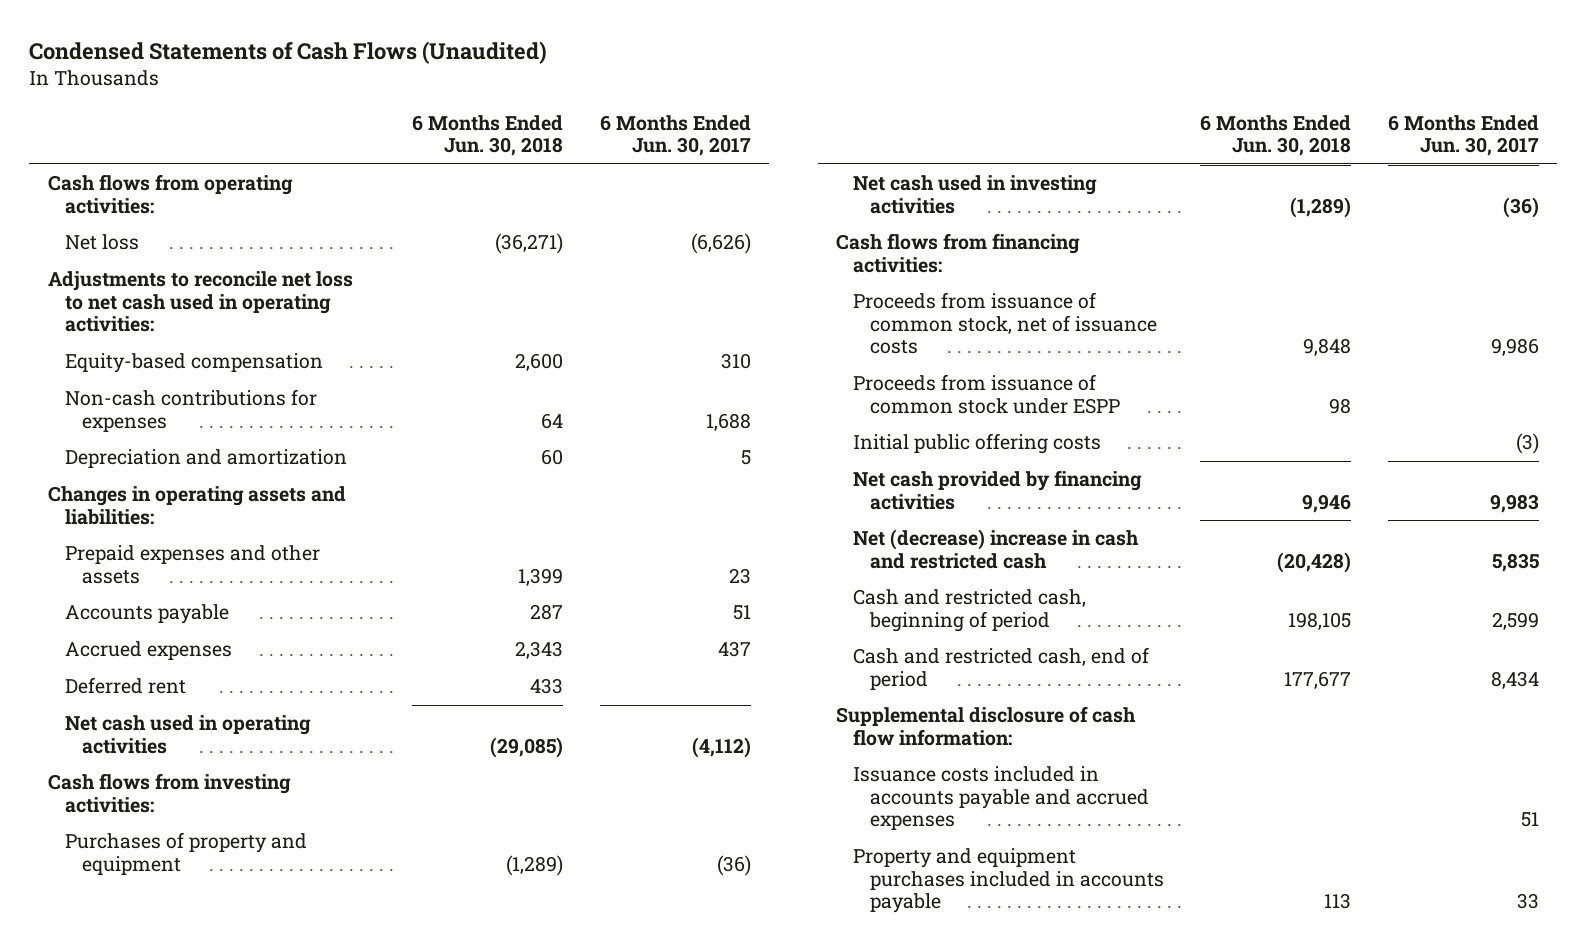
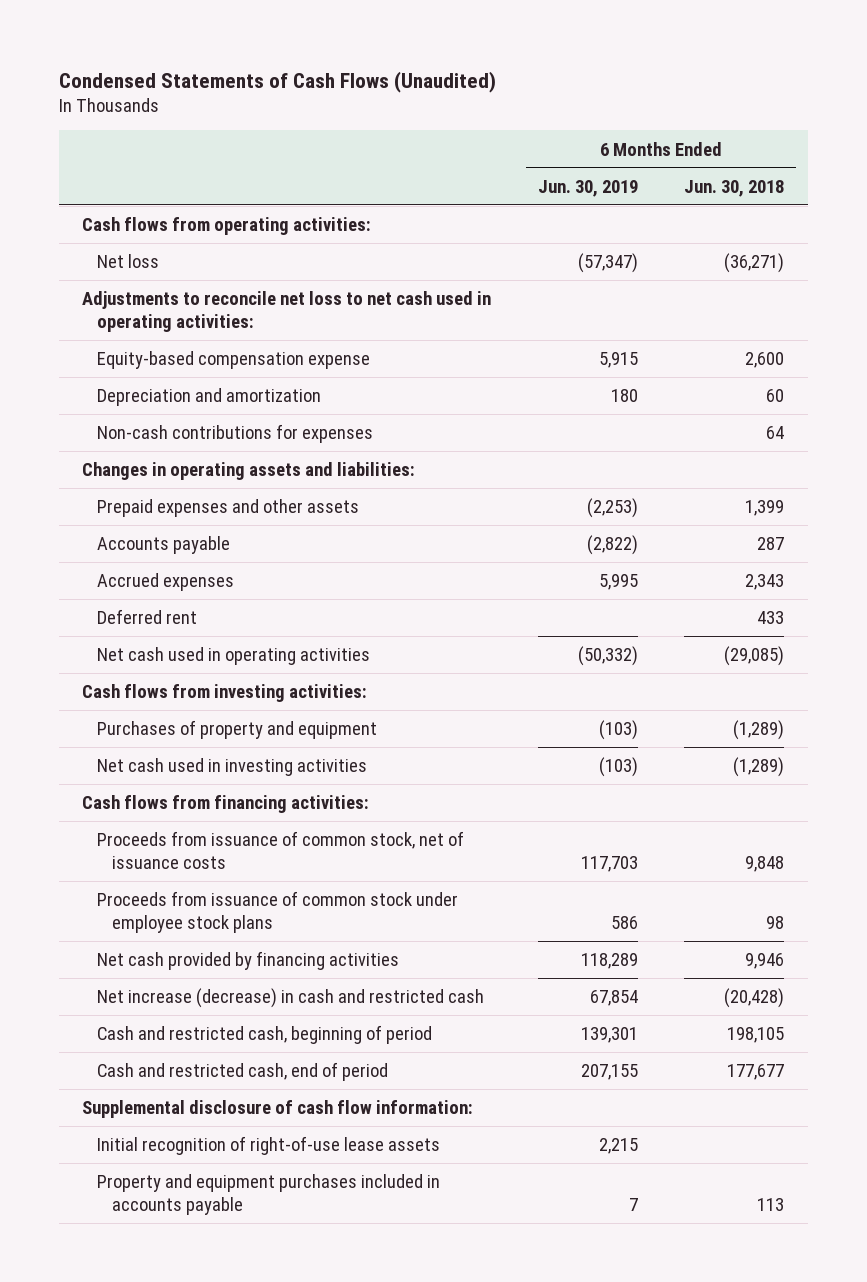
[599,115,751,157] 6 Months Ended Jun. 30, 2017 -> none
none -> [537,179,638,197] Jun. 30, 2019
[64,353,323,374] Equity-based compensation -> [97,351,371,370] Equity-based compensation expense
[64,389,317,432] Non-cash contributions for expenses -> [97,424,374,444] Non-cash contributions for expenses
[852,433,1101,455] Initial public offering costs -> none
[852,374,1120,414] Proceeds from issuance of common stock under ESPP -> [97,891,459,934] Proceeds from issuance of common stock under employee stock plans
[852,529,1139,569] Net (decrease) increase in cash and restricted cash -> [97,988,485,1009] Net increase (decrease) in cash and restricted cash
[852,766,1149,831] Issuance costs included in accounts payable and accrued expenses -> none
none -> [97,1136,441,1156] Initial recognition of right-of-use lease assets

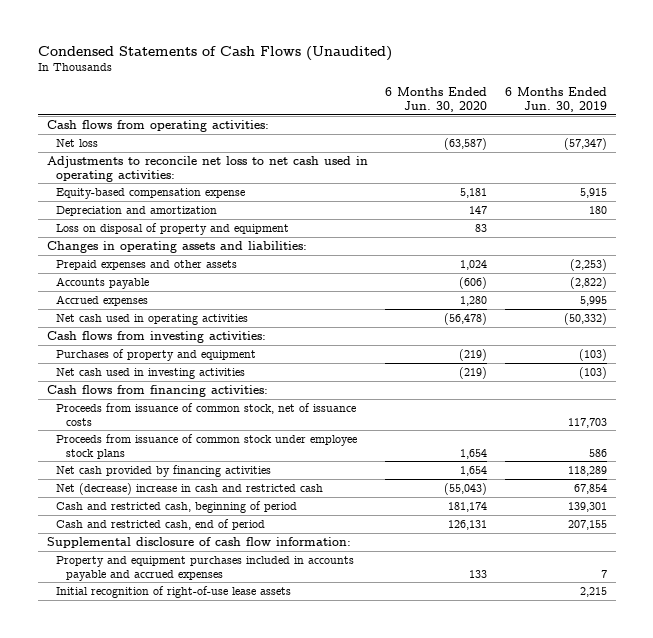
[684,179,785,197] Jun. 30, 2018 -> none
none -> [385,86,488,112] 6 Months Ended Jun. 30, 2020
[97,424,374,444] Non-cash contributions for expenses -> none
none -> [56,222,290,235] Loss on disposal of property and equipment
[97,609,198,625] Deferred rent -> none
[97,988,485,1009] Net increase (decrease) in cash and restricted cash -> [56,482,324,495] Net (decrease) increase in cash and restricted cash
none -> [56,555,355,581] Property and equipment purchases included in accounts payable and accrued expenses
[97,1174,441,1216] Property and equipment purchases included in accounts payable -> none

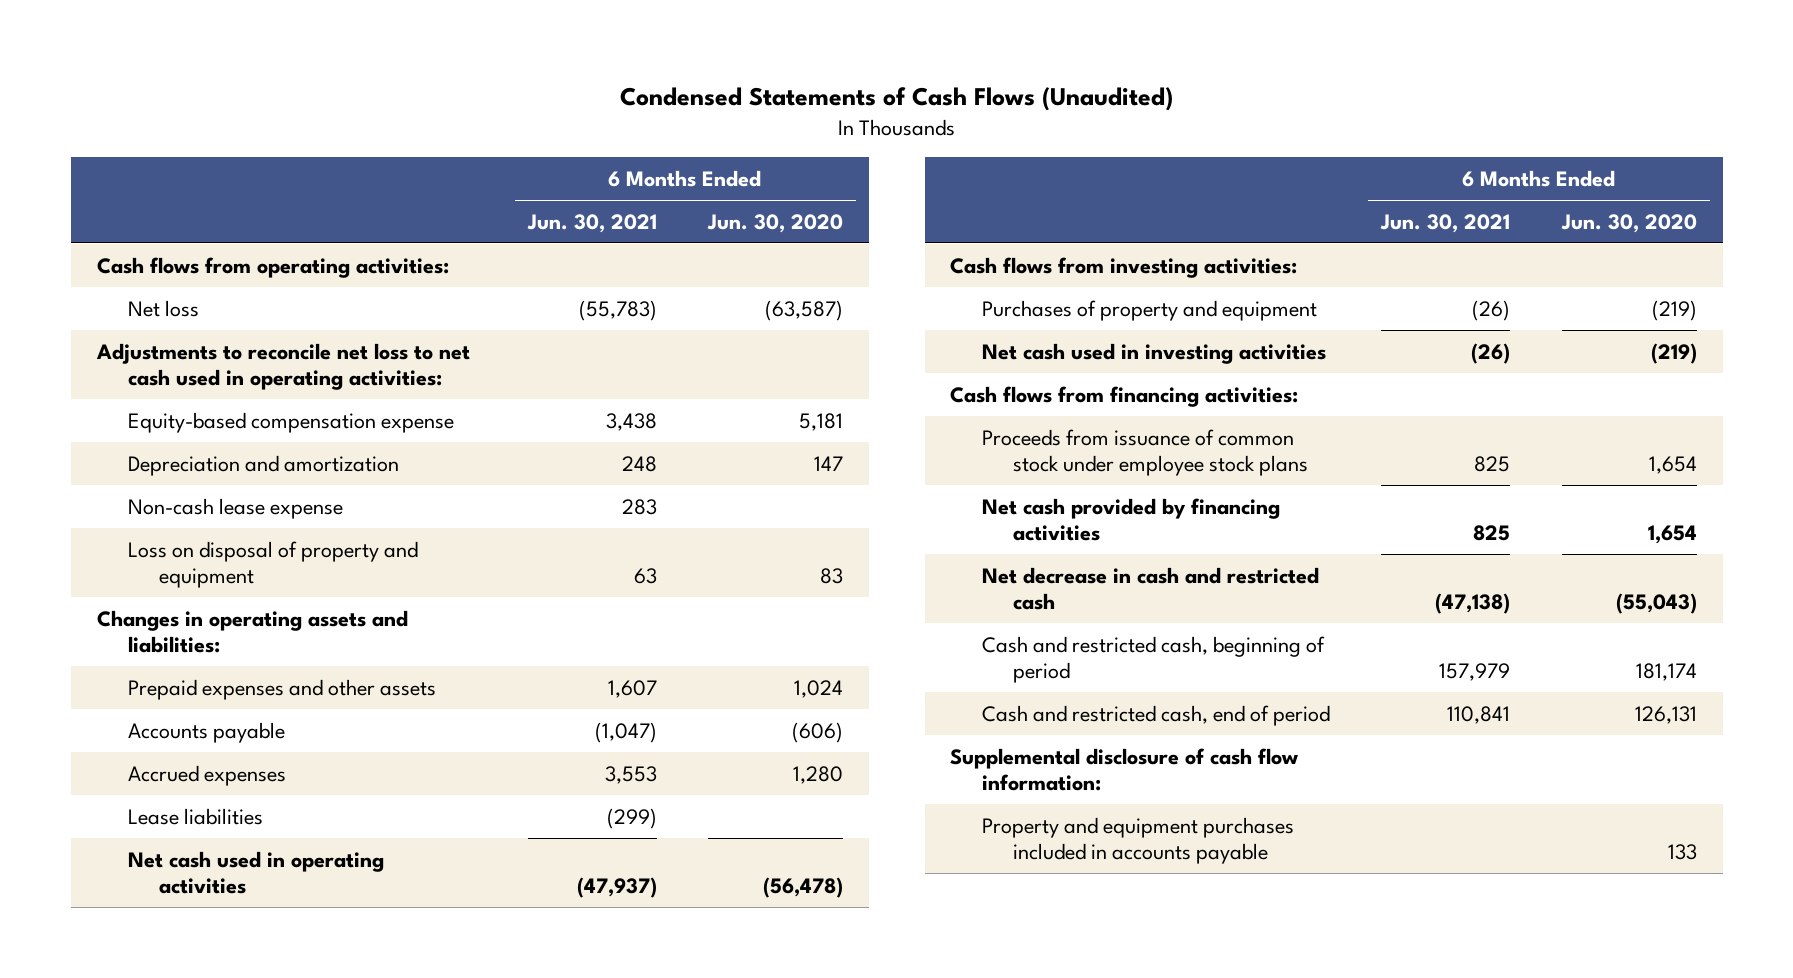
[504,86,607,112] 6 Months Ended Jun. 30, 2019 -> none
none -> [526,213,657,233] Jun. 30, 2021
none -> [127,497,343,519] Non-cash lease expense
none -> [127,807,263,825] Lease liabilities
[56,402,357,426] Proceeds from issuance of common stock, net of issuance costs -> none
[56,482,324,495] Net (decrease) increase in cash and restricted cash -> [981,566,1319,610] Net decrease in cash and restricted cash
[56,585,292,598] Initial recognition of right-of-use lease assets -> none
[56,555,355,581] Property and equipment purchases included in accounts payable and accrued expenses -> [981,816,1294,864] Property and equipment purchases included in accounts payable

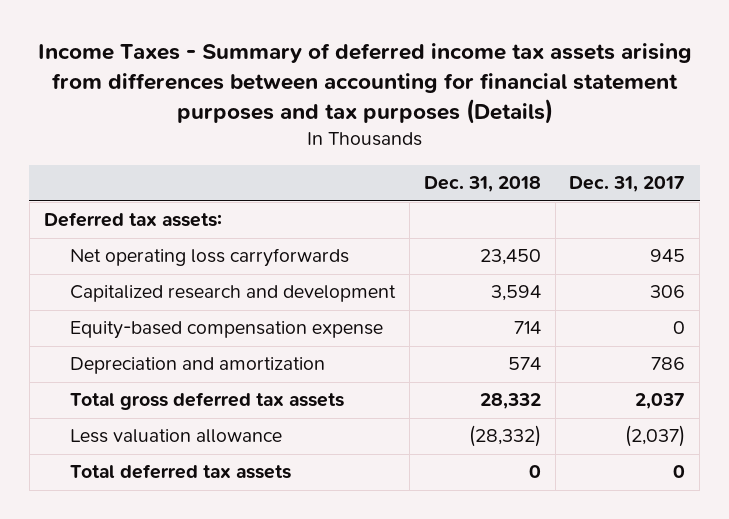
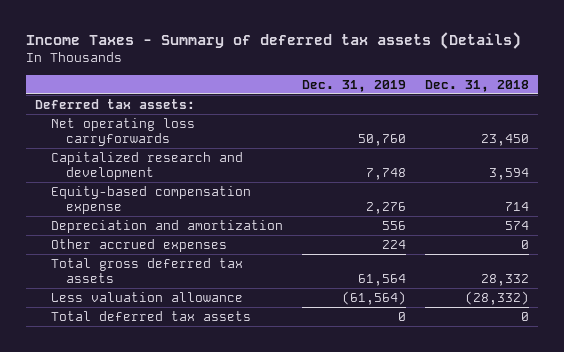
[37,43,692,125] Income Taxes - Summary of deferred income tax assets arising from differences between accounting for financial statement purposes and tax purposes (Details) -> [25,32,521,50] Income Taxes - Summary of deferred tax assets (Details)
[569,176,686,193] Dec. 31, 2017 -> none
none -> [301,79,406,92] Dec. 31, 2019
none -> [50,238,227,252] Other accrued expenses

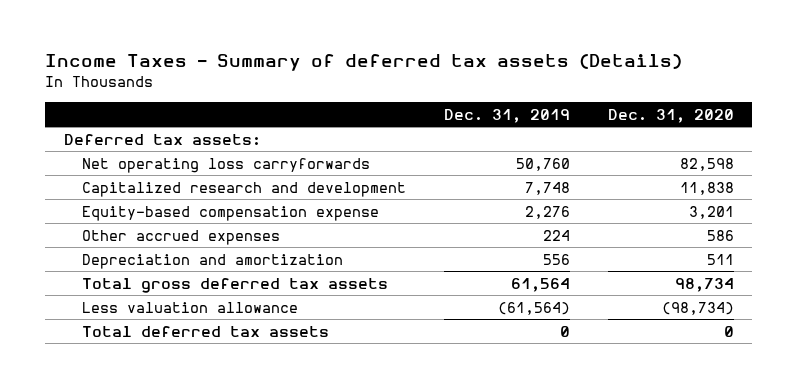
[424,79,529,92] Dec. 31, 2018 -> none
none -> [607,108,734,123] Dec. 31, 2020
[50,219,283,233] Depreciation and amortization -> [82,253,344,269] Depreciation and amortization

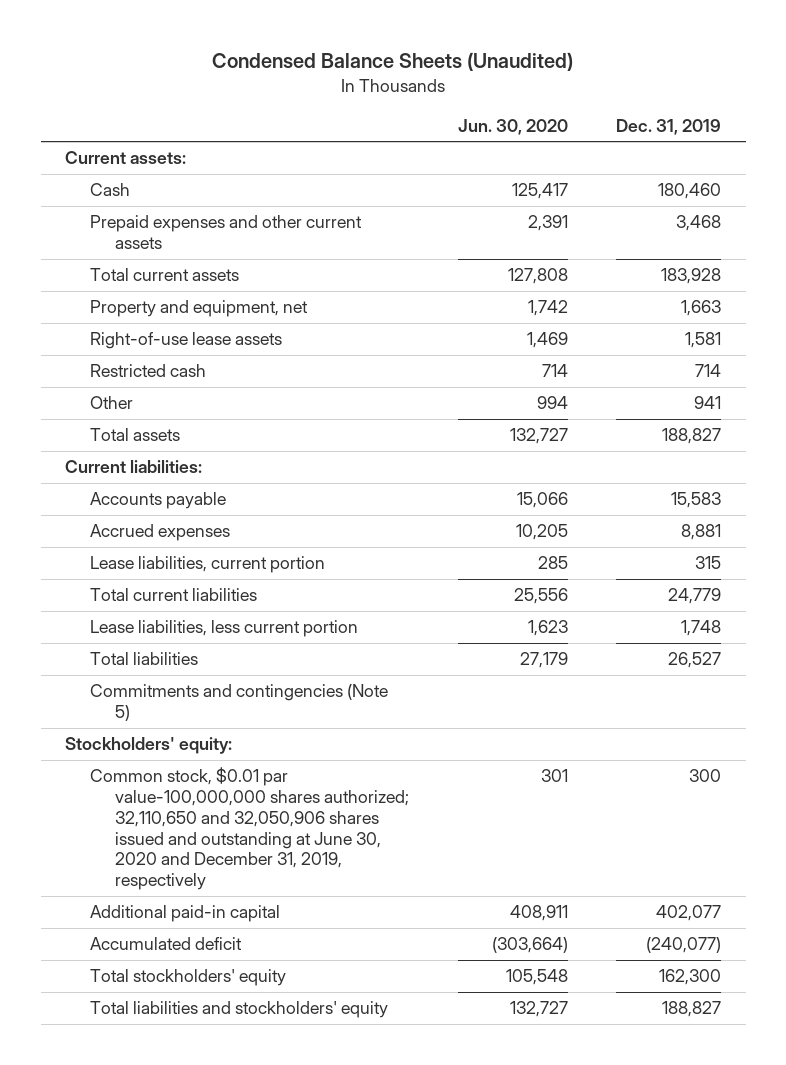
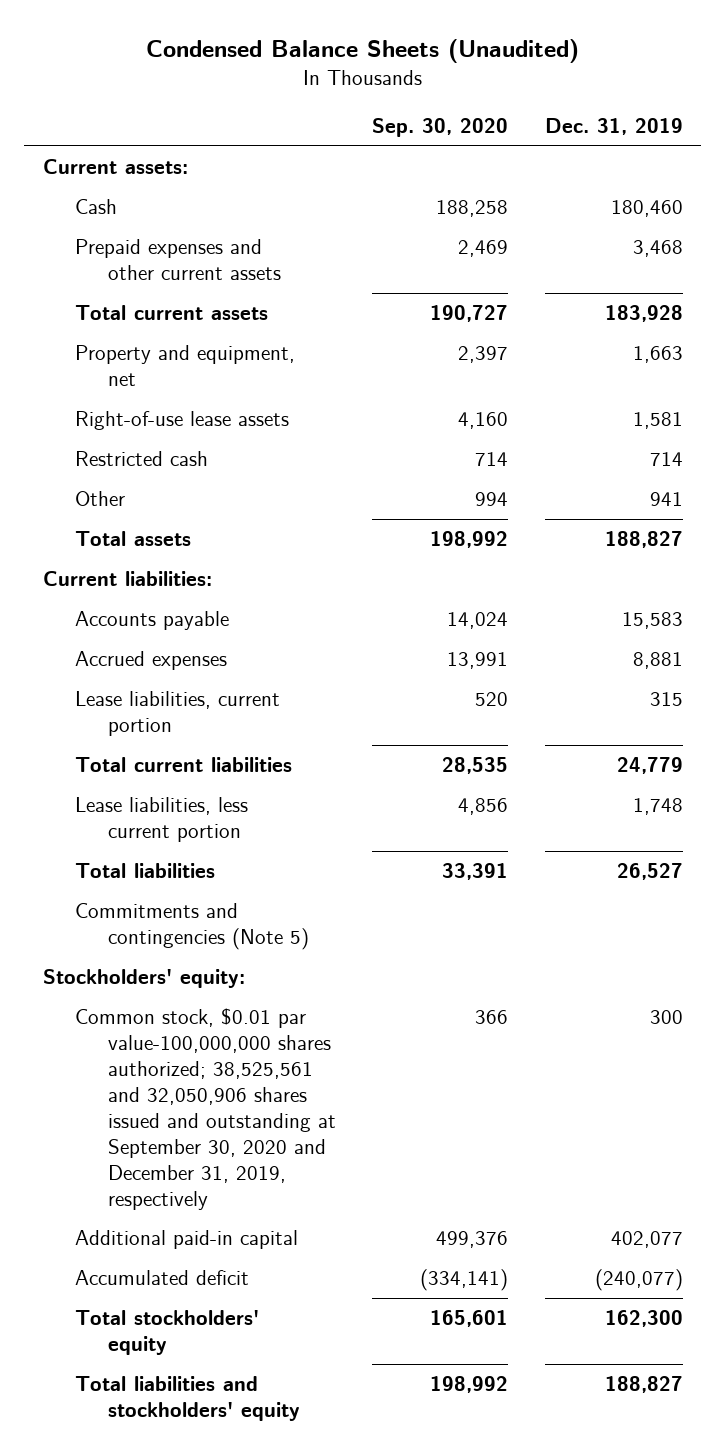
[457,118,568,135] Jun. 30, 2020 -> none
none -> [372,118,509,138] Sep. 30, 2020
[90,767,410,891] Common stock, $0.01 par value-100,000,000 shares authorized; 32,110,650 and 32,050,906 shares issued and outstanding at June 30, 2020 and December 31, 2019, respectively -> [75,1008,336,1210] Common stock, $0.01 par value-100,000,000 shares authorized; 38,525,561 and 32,050,906 shares issued and outstanding at September 30, 2020 and December 31, 2019, respectively

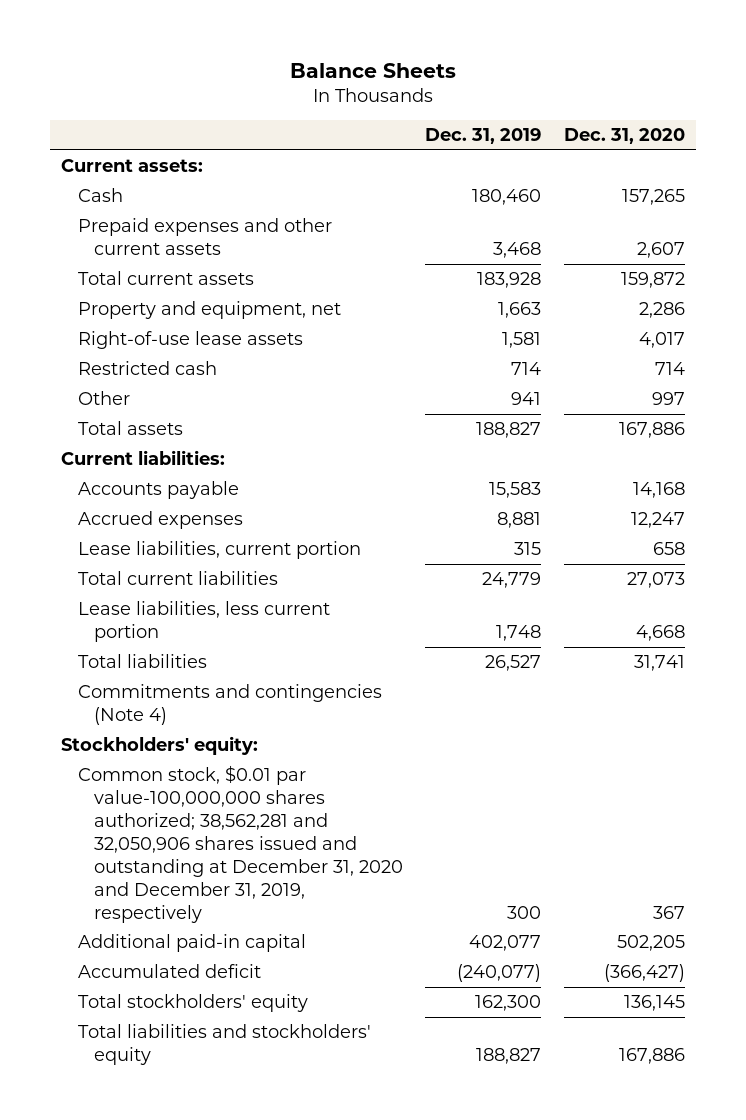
[145,38,579,63] Condensed Balance Sheets (Unaudited) -> [289,62,456,78] Balance Sheets
[372,118,509,138] Sep. 30, 2020 -> none
none -> [563,127,685,144] Dec. 31, 2020
[75,903,309,951] Commitments and contingencies (Note 5) -> [77,684,382,726] Commitments and contingencies (Note 4)
[75,1008,336,1210] Common stock, $0.01 par value-100,000,000 shares authorized; 38,525,561 and 32,050,906 shares issued and outstanding at September 30, 2020 and December 31, 2019, respectively -> [77,765,404,923] Common stock, $0.01 par value-100,000,000 shares authorized; 38,562,281 and 32,050,906 shares issued and outstanding at December 31, 2020 and December 31, 2019, respectively

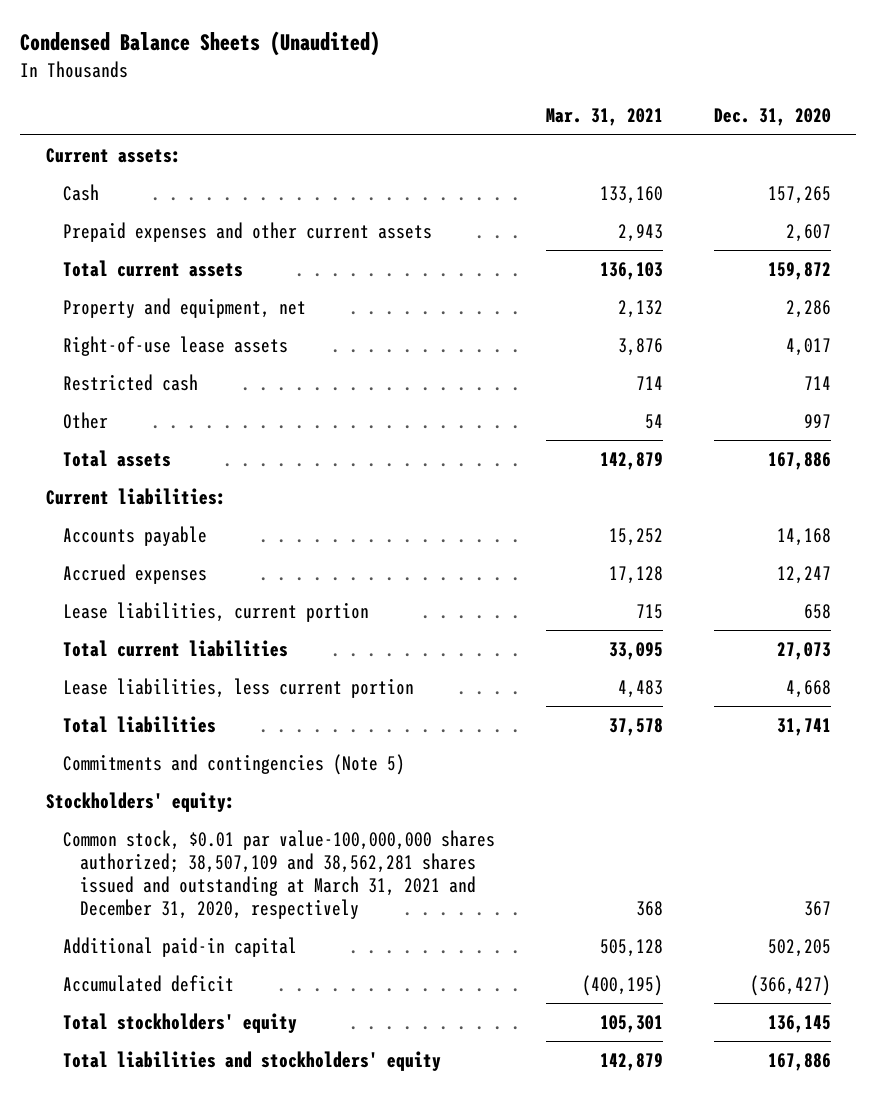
[289,62,456,78] Balance Sheets -> [20,31,381,57] Condensed Balance Sheets (Unaudited)
[425,127,542,144] Dec. 31, 2019 -> none
none -> [545,108,663,127] Mar. 31, 2021
[77,684,382,726] Commitments and contingencies (Note 4) -> [62,753,405,775] Commitments and contingencies (Note 5)
[77,765,404,923] Common stock, $0.01 par value-100,000,000 shares authorized; 38,562,281 and 32,050,906 shares issued and outstanding at December 31, 2020 and December 31, 2019, respectively -> [62,829,495,920] Common stock, $0.01 par value-100,000,000 shares authorized; 38,507,109 and 38,562,281 shares issued and outstanding at March 31, 2021 and December 31, 2020, respectively

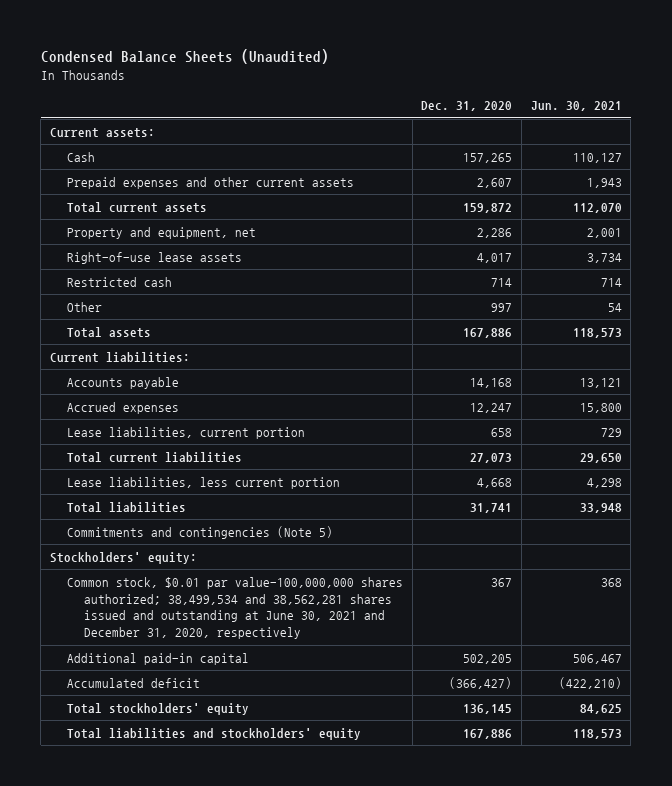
[545,108,663,127] Mar. 31, 2021 -> none
none -> [530,101,622,112] Jun. 30, 2021
[62,829,495,920] Common stock, $0.01 par value-100,000,000 shares authorized; 38,507,109 and 38,562,281 shares issued and outstanding at March 31, 2021 and December 31, 2020, respectively -> [67,576,404,640] Common stock, $0.01 par value-100,000,000 shares authorized; 38,499,534 and 38,562,281 shares issued and outstanding at June 30, 2021 and December 31, 2020, respectively

